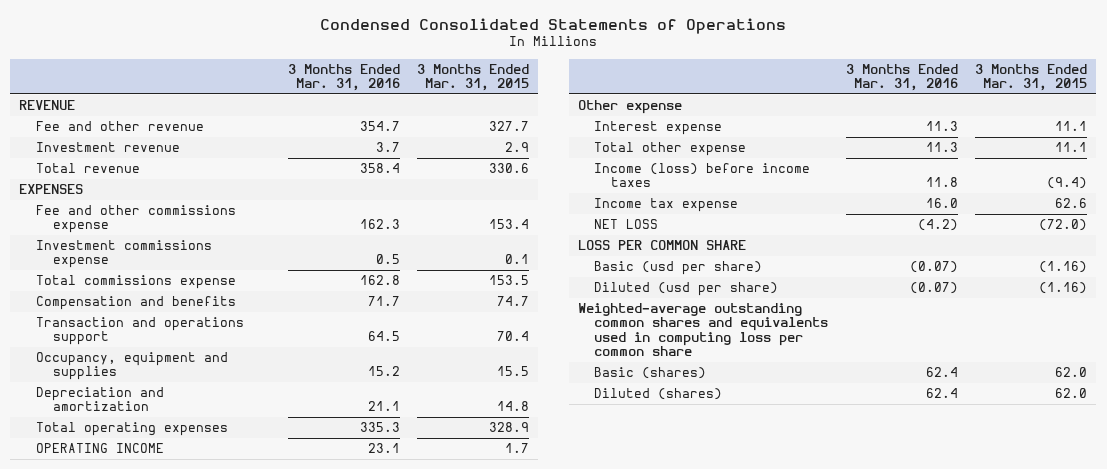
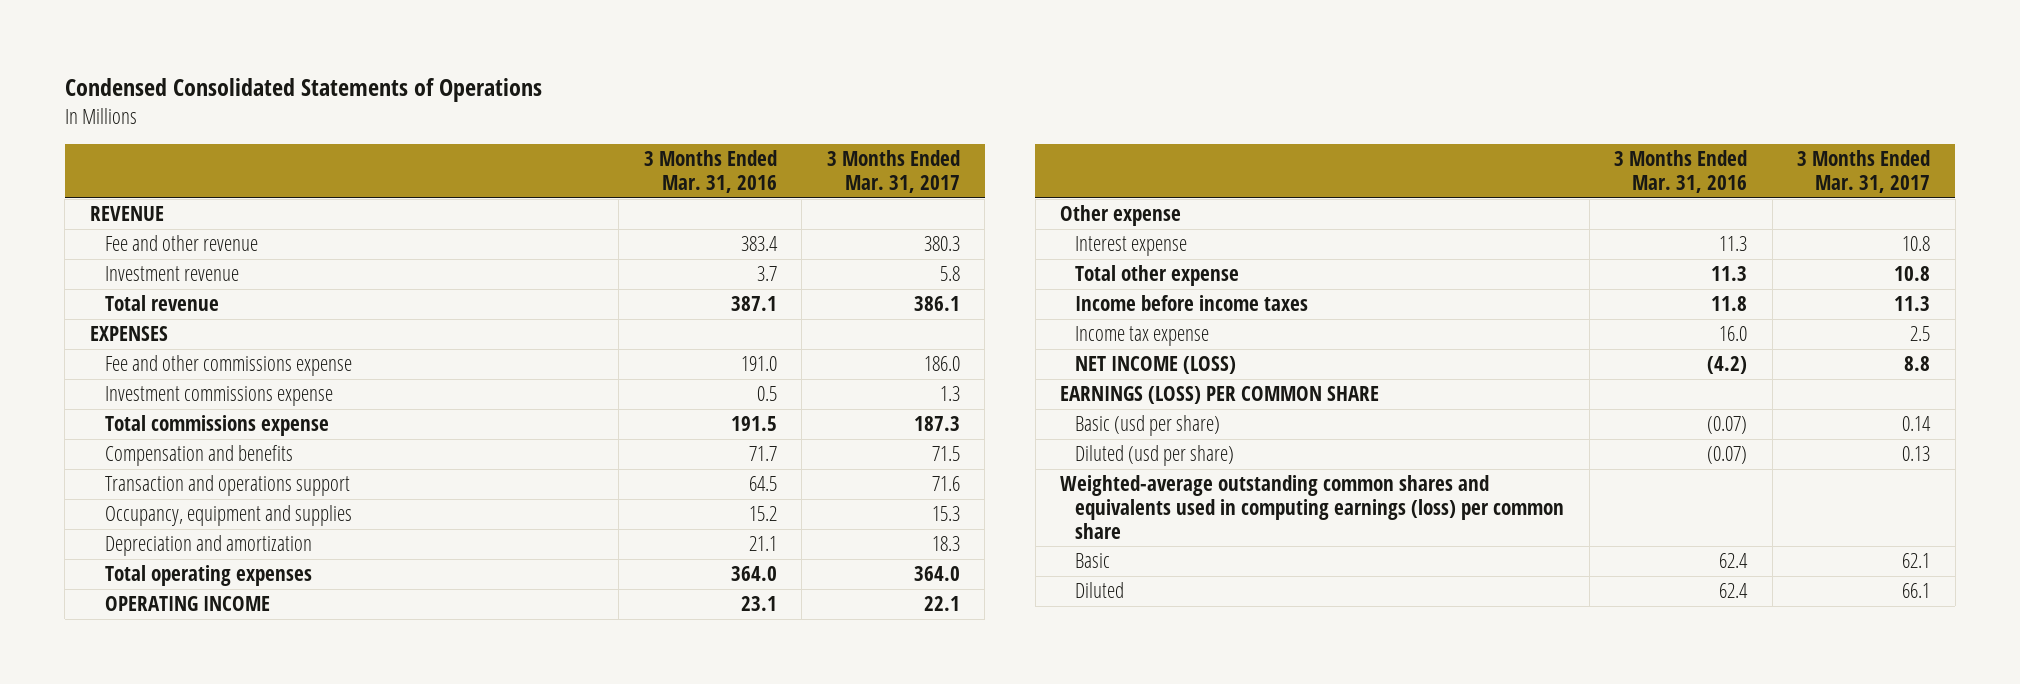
[417,63,530,92] 3 Months Ended Mar. 31, 2015 -> none
none -> [826,150,960,193] 3 Months Ended Mar. 31, 2017
[359,121,400,132] 354.7 -> [740,236,778,252] 383.4
[359,163,400,174] 358.4 -> [730,296,777,312] 387.1
[359,219,400,230] 162.3 -> [740,356,777,372] 191.0
[359,275,400,286] 162.8 -> [730,416,777,432] 191.5
[359,422,400,433] 335.3 -> [730,566,777,582] 364.0
[594,163,811,188] Income (loss) before income taxes -> [1075,295,1309,312] Income before income taxes
[594,219,659,230] NET LOSS -> [1075,356,1237,375] NET INCOME (LOSS)
[577,240,746,251] LOSS PER COMMON SHARE -> [1060,386,1380,405] EARNINGS (LOSS) PER COMMON SHARE
[577,303,829,356] Weighted-average outstanding common shares and equivalents used in computing loss per common share -> [1060,475,1565,539] Weighted-average outstanding common shares and equivalents used in computing earnings (loss) per common share
[594,367,707,380] Basic (shares) -> [1075,553,1111,569] Basic
[594,388,723,401] Diluted (shares) -> [1075,582,1125,599] Diluted

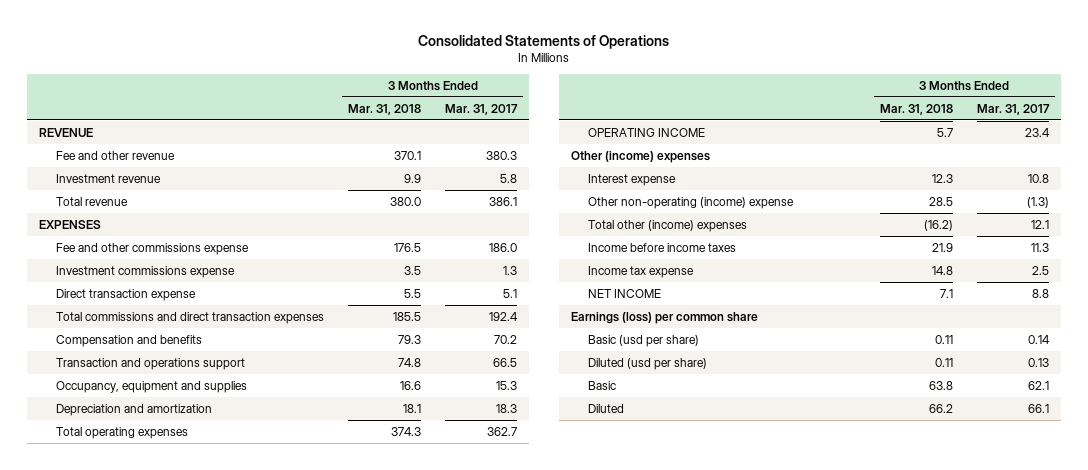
[64,78,542,103] Condensed Consolidated Statements of Operations -> [418,34,670,49] Consolidated Statements of Operations
[643,150,777,193] 3 Months Ended Mar. 31, 2016 -> none
none -> [348,103,422,115] Mar. 31, 2018
none -> [55,288,196,301] Direct transaction expense
[104,415,329,437] Total commissions expense -> [55,311,324,324] Total commissions and direct transaction expenses
[913,416,960,432] 187.3 -> [489,311,519,321] 192.4
[931,446,960,462] 71.5 -> [494,334,518,344] 70.2
[931,476,960,492] 71.6 -> [493,357,518,367] 66.5
[913,566,960,582] 364.0 -> [487,426,518,436] 362.7
[923,596,960,612] 22.1 -> [1025,127,1051,137] 23.4
[1060,205,1182,227] Other expense -> [571,150,711,163] Other (income) expenses
none -> [587,196,794,209] Other non-operating (income) expense
[1075,265,1240,287] Total other expense -> [587,219,747,232] Total other (income) expenses
[1894,266,1931,282] 10.8 -> [1031,219,1050,229] 12.1
[1075,356,1237,375] NET INCOME (LOSS) -> [587,288,661,298] NET INCOME
[1060,386,1380,405] EARNINGS (LOSS) PER COMMON SHARE -> [571,311,759,324] Earnings (loss) per common share
[1060,475,1565,539] Weighted-average outstanding common shares and equivalents used in computing earnings (loss) per common share -> none

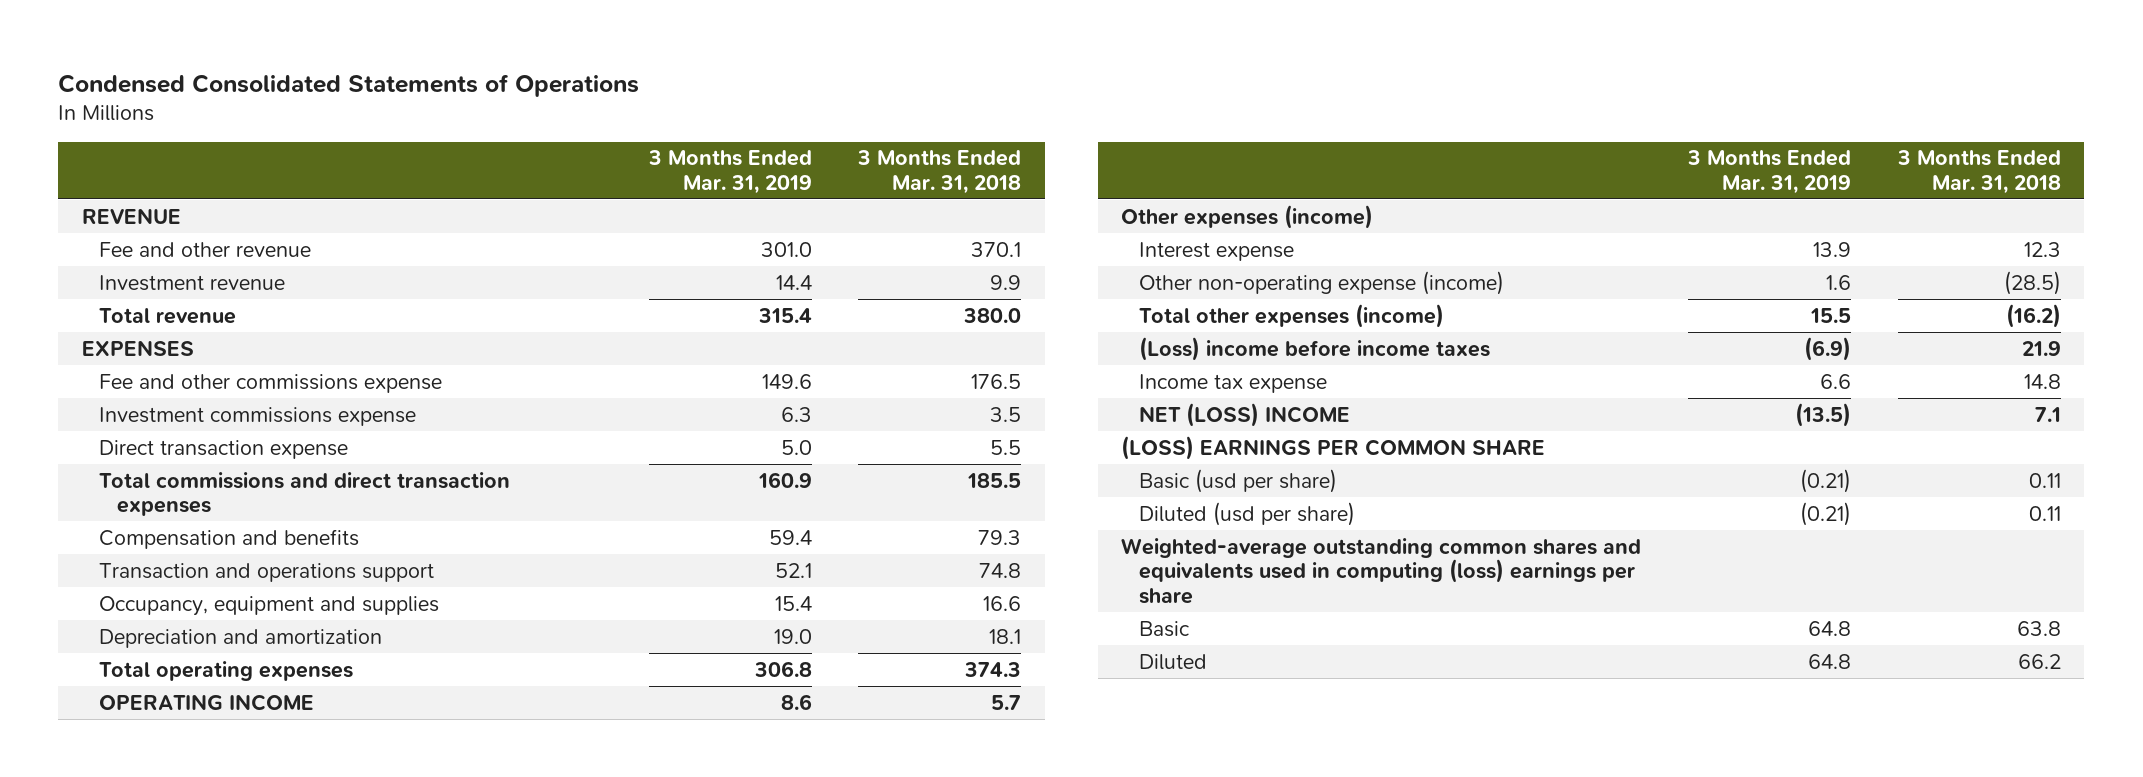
[418,34,670,49] Consolidated Statements of Operations -> [58,73,640,97] Condensed Consolidated Statements of Operations
[445,103,519,115] Mar. 31, 2017 -> none
none -> [647,150,812,194] 3 Months Ended Mar. 31, 2019
[571,150,711,163] Other (income) expenses -> [1121,204,1374,229] Other expenses (income)
[587,196,794,209] Other non-operating (income) expense -> [1138,270,1504,295] Other non-operating expense (income)
[928,196,953,206] 28.5 -> [2003,270,2061,295] (28.5)
[587,219,747,232] Total other (income) expenses -> [1138,303,1444,328] Total other expenses (income)
[587,242,736,252] Income before income taxes -> [1138,336,1490,361] (Loss) income before income taxes
[587,288,661,298] NET INCOME -> [1138,402,1350,427] NET (LOSS) INCOME
[571,311,759,324] Earnings (loss) per common share -> [1121,435,1546,460] (LOSS) EARNINGS PER COMMON SHARE
none -> [1121,537,1642,604] Weighted-average outstanding common shares and equivalents used in computing (loss) earnings per share

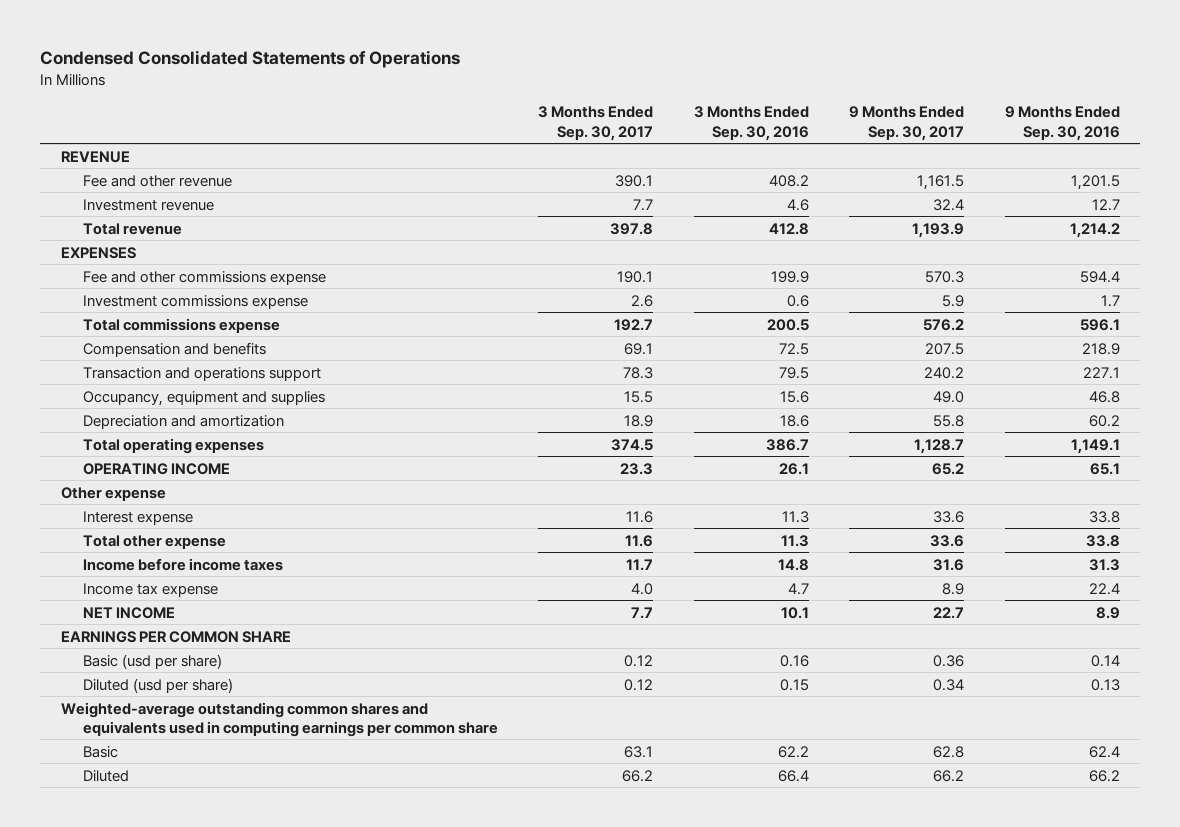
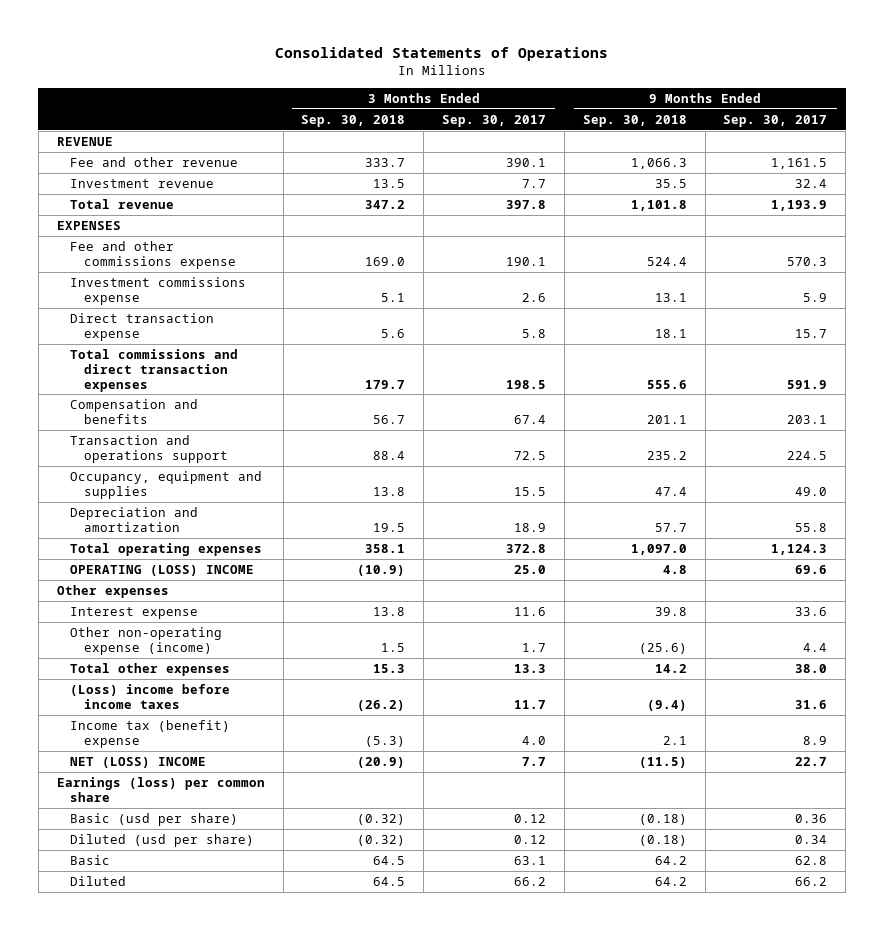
[40,50,461,69] Condensed Consolidated Statements of Operations -> [275,47,609,62] Consolidated Statements of Operations
[693,106,809,141] 3 Months Ended Sep. 30, 2016 -> none
[1004,106,1120,141] 9 Months Ended Sep. 30, 2016 -> none
none -> [301,114,406,127] Sep. 30, 2018
none -> [582,114,687,127] Sep. 30, 2018
none -> [70,312,215,341] Direct transaction expense
[82,317,280,333] Total commissions expense -> [70,348,239,392] Total commissions and direct transaction expenses
[614,318,654,331] 192.7 -> [506,379,547,389] 198.5
[923,318,965,331] 576.2 -> [787,379,828,389] 591.9
[624,342,654,355] 69.1 -> [514,414,547,424] 67.4
[925,342,965,355] 207.5 -> [787,414,828,424] 203.1
[623,366,654,379] 78.3 -> [514,450,547,460] 72.5
[924,366,965,379] 240.2 -> [787,450,828,460] 224.5
[611,438,654,451] 374.5 -> [506,543,547,553] 372.8
[914,438,965,454] 1,128.7 -> [771,543,828,555] 1,124.3
[82,462,230,475] OPERATING INCOME -> [70,564,255,576] OPERATING (LOSS) INCOME
[620,462,654,475] 23.3 -> [514,564,547,574] 25.0
[932,462,965,475] 65.2 -> [795,564,828,574] 69.6
[60,486,166,501] Other expense -> [56,584,169,598] Other expenses
none -> [70,626,223,655] Other non-operating expense (income)
[82,534,226,549] Total other expense -> [70,662,231,676] Total other expenses
[625,534,654,547] 11.6 -> [514,663,547,673] 13.3
[930,534,965,547] 33.6 -> [795,663,828,673] 38.0
[82,557,283,571] Income before income taxes -> [70,683,231,709] (Loss) income before income taxes
[82,582,218,597] Income tax expense -> [70,719,231,748] Income tax (benefit) expense
[82,606,175,619] NET INCOME -> [70,756,207,768] NET (LOSS) INCOME
[60,630,291,643] EARNINGS PER COMMON SHARE -> [56,776,265,802] Earnings (loss) per common share
[60,701,498,737] Weighted-average outstanding common shares and equivalents used in computing earnings per common share -> none

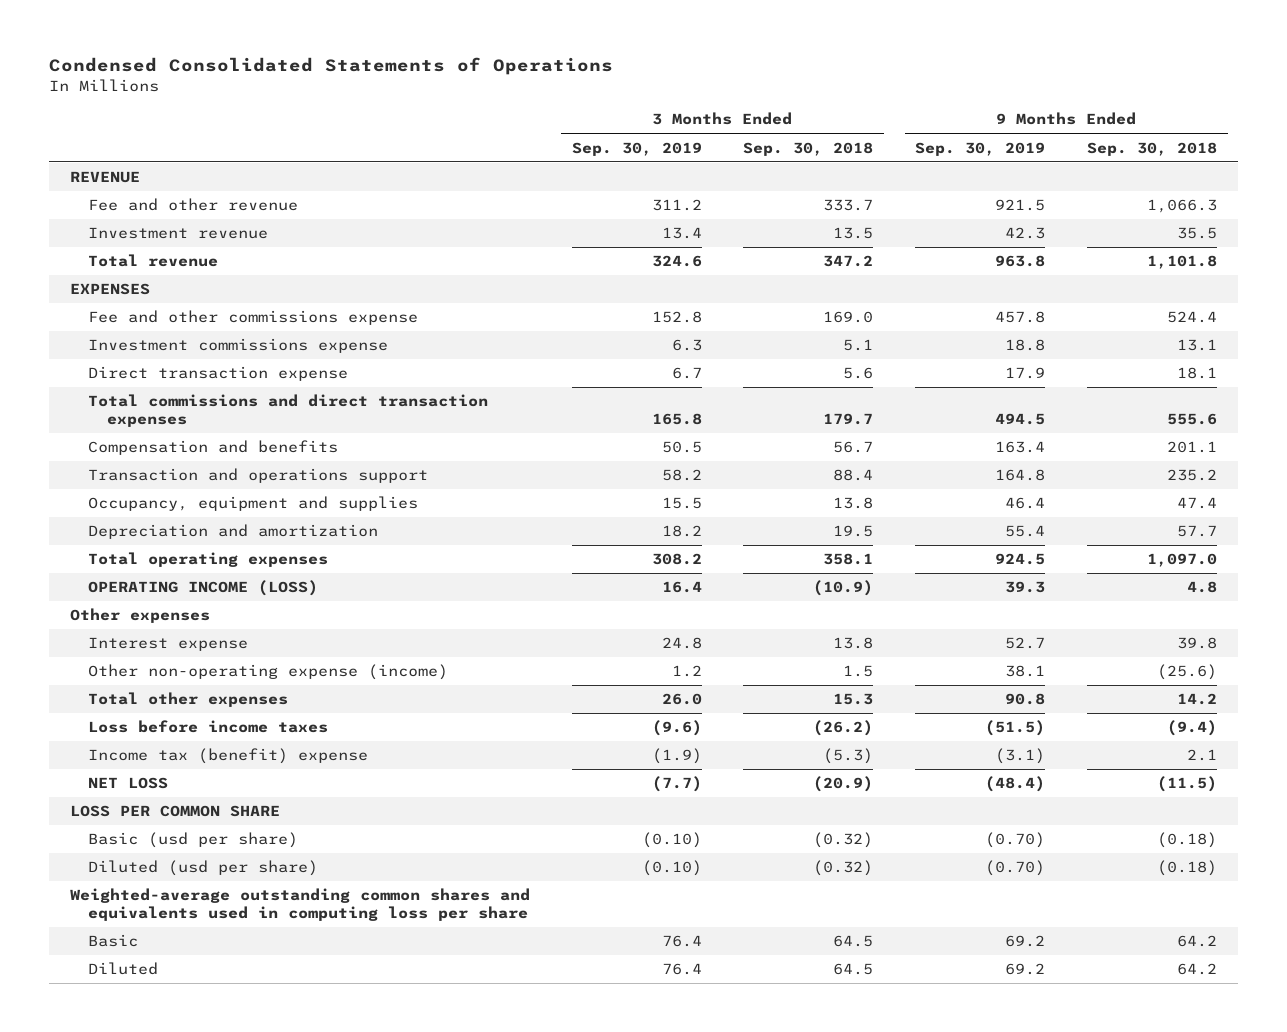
[275,47,609,62] Consolidated Statements of Operations -> [48,57,613,76] Condensed Consolidated Statements of Operations
[442,114,547,127] Sep. 30, 2017 -> none
[723,114,828,127] Sep. 30, 2017 -> none
none -> [571,141,702,156] Sep. 30, 2019
none -> [915,141,1046,156] Sep. 30, 2019
[70,564,255,576] OPERATING (LOSS) INCOME -> [88,580,319,597] OPERATING INCOME (LOSS)
[70,683,231,709] (Loss) income before income taxes -> [88,720,329,734] Loss before income taxes
[70,756,207,768] NET (LOSS) INCOME -> [88,777,169,790] NET LOSS
[56,776,265,802] Earnings (loss) per common share -> [69,805,280,818] LOSS PER COMMON SHARE
none -> [69,888,530,922] Weighted-average outstanding common shares and equivalents used in computing loss per share

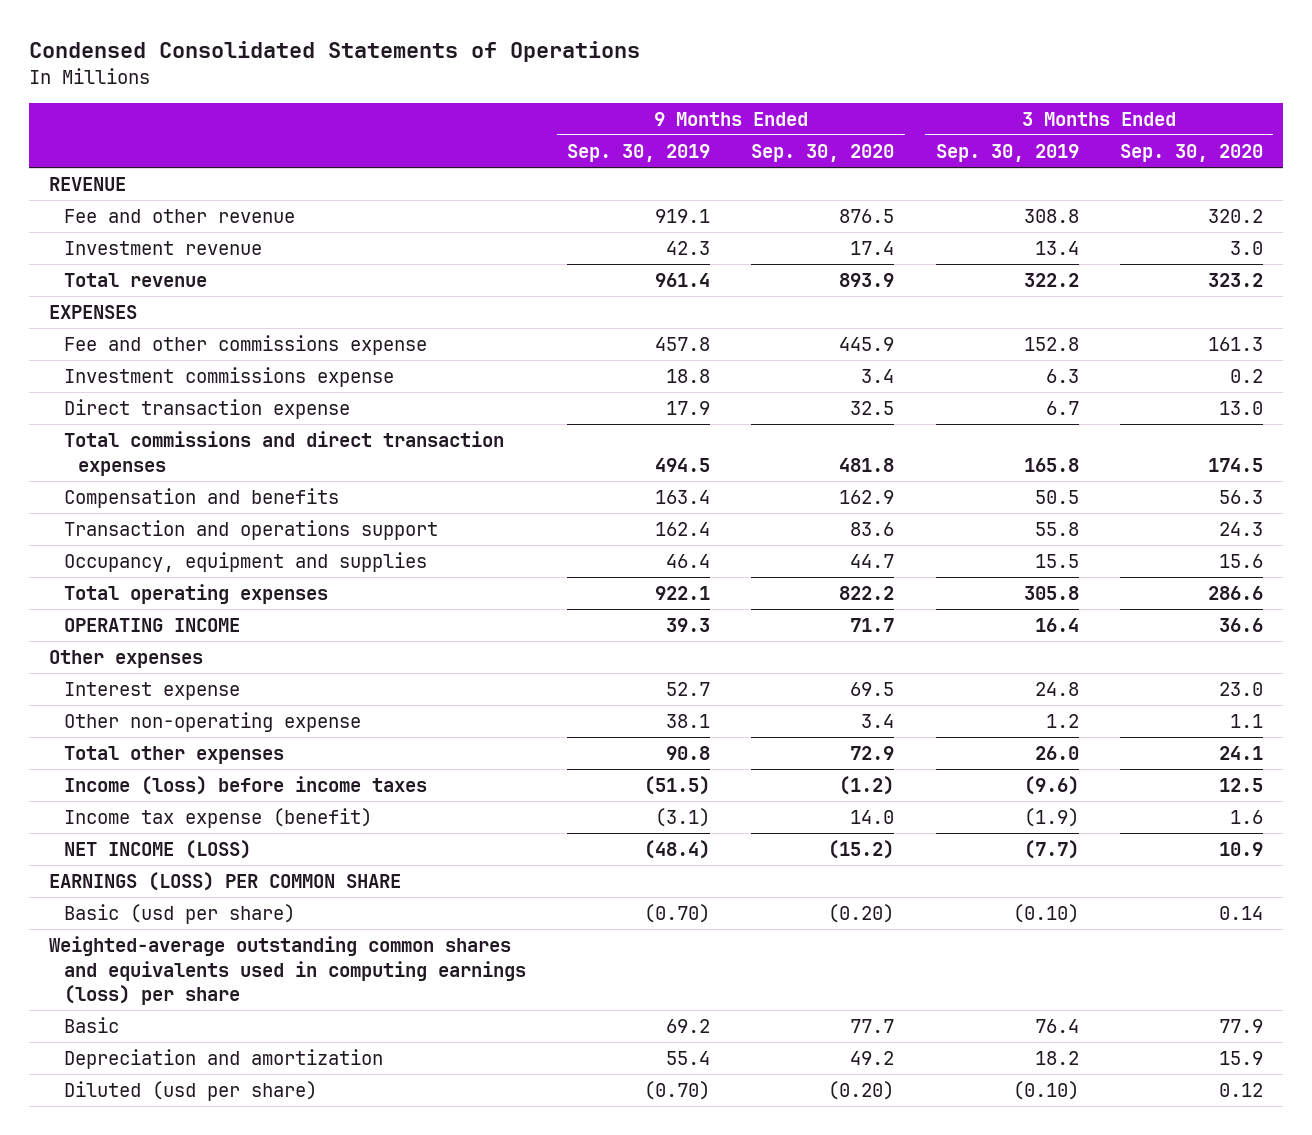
[743,141,874,156] Sep. 30, 2018 -> none
[1087,141,1218,156] Sep. 30, 2018 -> none
none -> [751,143,895,162] Sep. 30, 2020
none -> [1119,143,1263,162] Sep. 30, 2020
[651,199,702,212] 311.2 -> [1023,208,1079,223] 308.8
[995,199,1046,212] 921.5 -> [655,208,711,223] 919.1
[651,255,702,268] 324.6 -> [1023,272,1079,287] 322.2
[995,255,1046,268] 963.8 -> [655,272,711,287] 961.4
[661,469,702,482] 58.2 -> [1034,521,1079,536] 55.8
[995,469,1046,482] 164.8 -> [655,521,711,536] 162.4
[651,553,702,566] 308.2 -> [1023,585,1079,600] 305.8
[995,553,1046,566] 924.5 -> [655,585,711,600] 922.1
[88,580,319,597] OPERATING INCOME (LOSS) -> [63,617,240,632] OPERATING INCOME
[88,664,449,681] Other non-operating expense (income) -> [63,711,361,732] Other non-operating expense
[88,720,329,734] Loss before income taxes -> [63,775,427,795] Income (loss) before income taxes
[88,748,369,765] Income tax (benefit) expense -> [63,807,372,828] Income tax expense (benefit)
[88,777,169,790] NET LOSS -> [63,839,251,859] NET INCOME (LOSS)
[69,805,280,818] LOSS PER COMMON SHARE -> [49,871,402,891] EARNINGS (LOSS) PER COMMON SHARE
[69,888,530,922] Weighted-average outstanding common shares and equivalents used in computing loss per share -> [49,935,526,1006] Weighted-average outstanding common shares and equivalents used in computing earnings (loss) per share
[88,962,159,976] Diluted -> none
[88,524,379,540] Depreciation and amortization -> [63,1048,383,1069] Depreciation and amortization
[88,860,319,877] Diluted (usd per share) -> [63,1080,317,1101] Diluted (usd per share)

